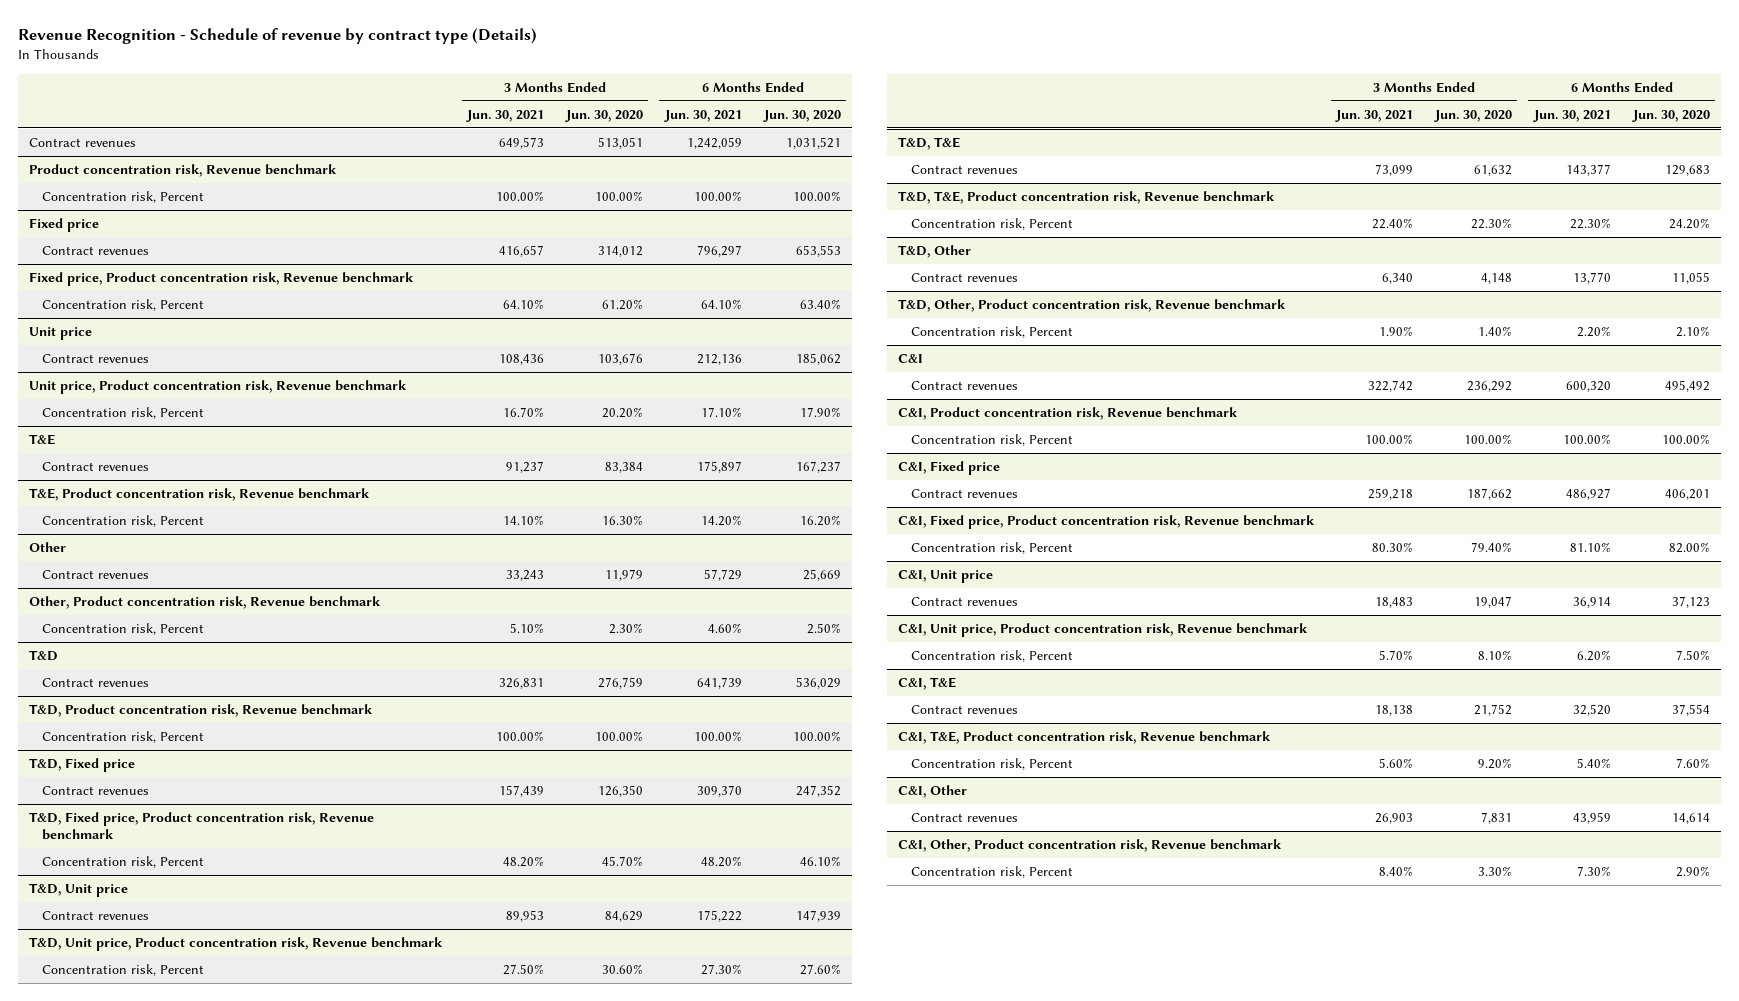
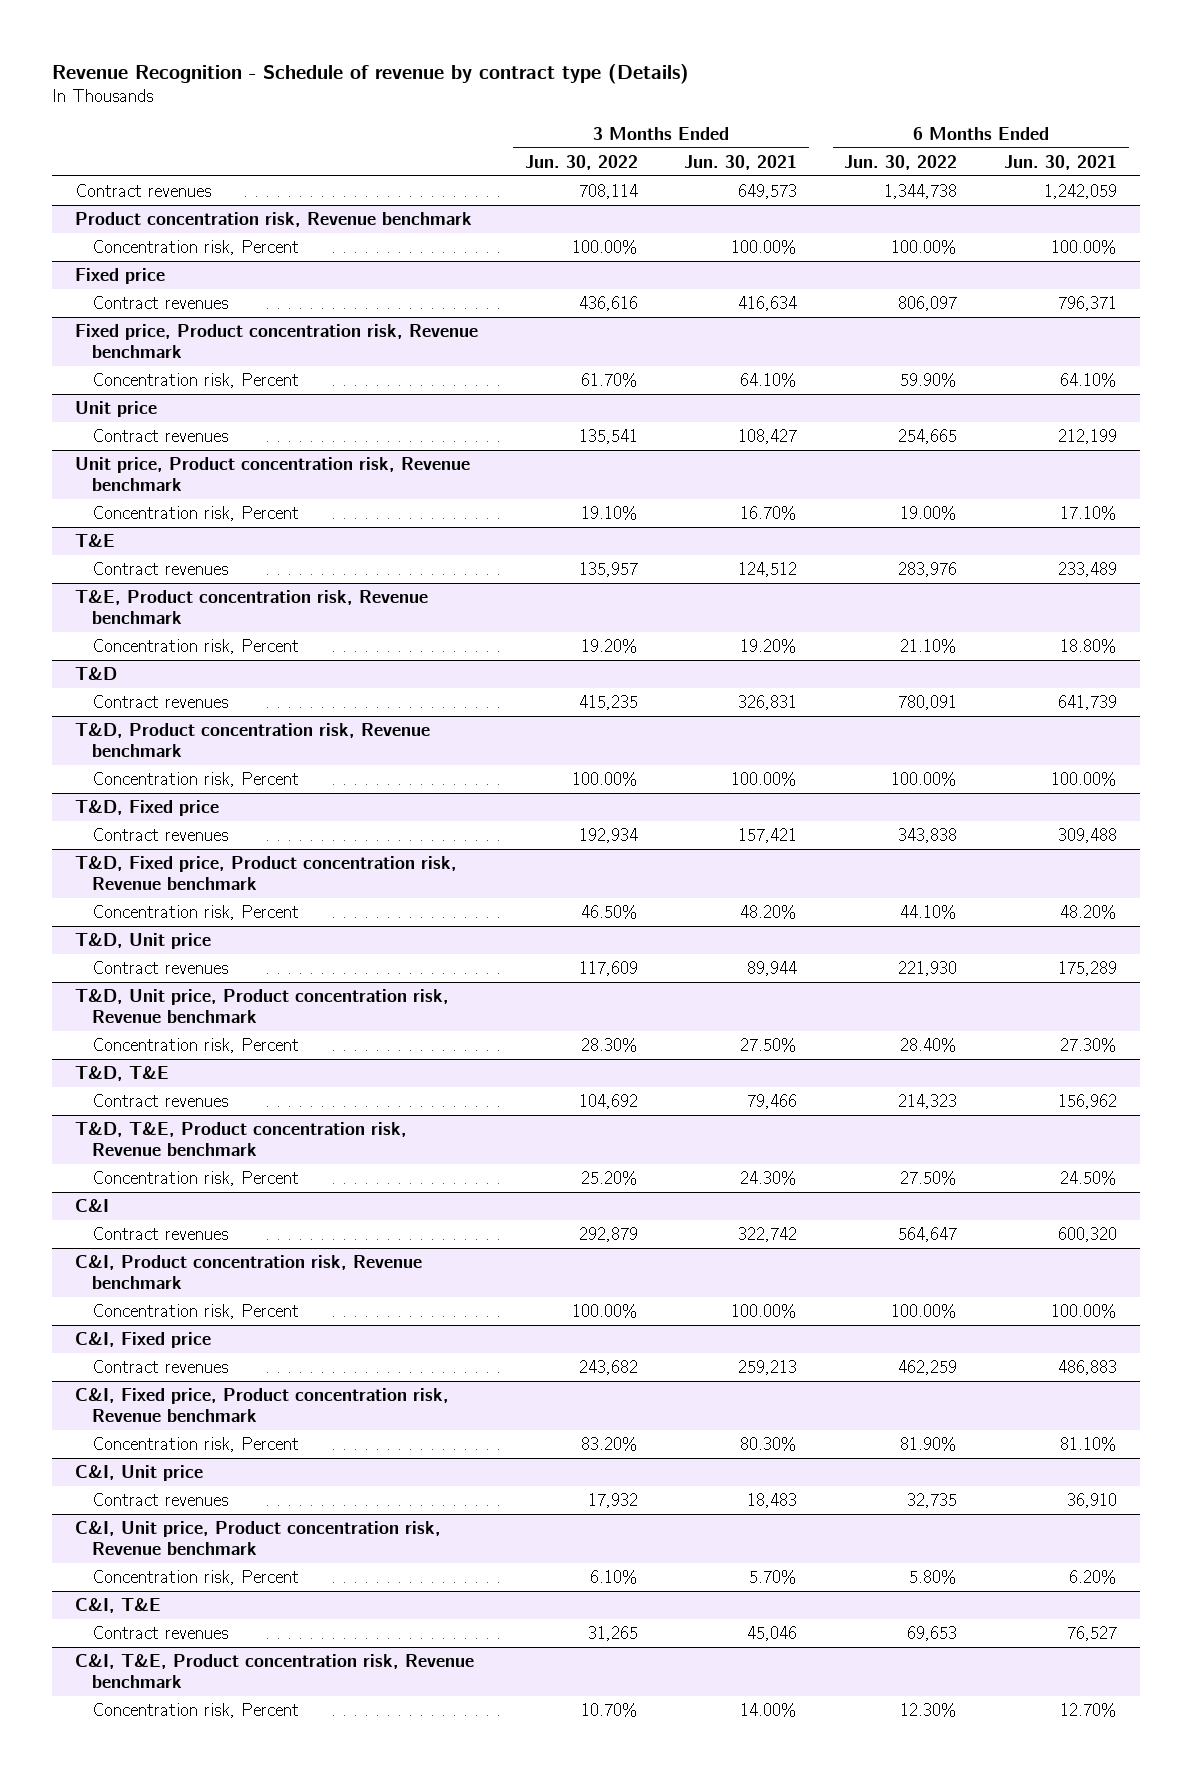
[564,109,643,122] Jun. 30, 2020 -> none
[762,109,841,122] Jun. 30, 2020 -> none
none -> [524,154,638,170] Jun. 30, 2022
none -> [844,154,958,170] Jun. 30, 2022
[499,245,545,258] 416,657 -> [738,296,798,312] 416,634
[696,245,742,258] 796,297 -> [1057,296,1117,312] 796,371
[499,354,545,366] 108,436 -> [738,429,798,445] 108,427
[696,354,742,366] 212,136 -> [1057,429,1117,445] 212,199
[506,461,545,474] 91,237 -> [738,562,798,578] 124,512
[696,461,742,474] 175,897 -> [1057,562,1117,578] 233,489
[29,542,67,553] Other -> none
[41,570,149,580] Contract revenues -> none
[29,596,382,610] Other, Product concentration risk, Revenue benchmark -> none
[41,623,204,636] Concentration risk, Percent -> none
[503,515,545,526] 14.10% -> [740,639,798,654] 19.20%
[700,515,742,527] 14.20% -> [1059,639,1117,654] 18.80%
[499,785,545,798] 157,439 -> [738,828,798,844] 157,421
[696,785,742,798] 309,370 -> [1057,828,1117,844] 309,488
[506,910,545,923] 89,953 -> [747,961,798,977] 89,944
[696,910,742,923] 175,222 -> [1057,961,1117,977] 175,289
[1375,164,1414,177] 73,099 -> [747,1094,798,1110] 79,466
[1565,164,1611,177] 143,377 -> [1057,1094,1117,1110] 156,962
[898,245,972,259] T&D, Other -> none
[910,273,1018,283] Contract revenues -> none
[898,299,1287,313] T&D, Other, Product concentration risk, Revenue benchmark -> none
[910,326,1073,339] Concentration risk, Percent -> none
[1372,218,1414,230] 22.40% -> [740,1171,798,1186] 24.30%
[1569,218,1611,230] 22.30% -> [1059,1171,1117,1186] 24.50%
[1368,488,1414,501] 259,218 -> [738,1360,798,1376] 259,213
[1565,488,1611,501] 486,927 -> [1057,1360,1117,1376] 486,883
[1572,597,1611,609] 36,914 -> [1066,1493,1117,1509] 36,910
[1375,705,1414,717] 18,138 -> [747,1626,798,1642] 45,046
[1572,704,1611,717] 32,520 -> [1066,1626,1117,1642] 76,527
[898,785,968,799] C&I, Other -> none
[910,813,1018,823] Contract revenues -> none
[898,839,1283,853] C&I, Other, Product concentration risk, Revenue benchmark -> none
[910,866,1073,879] Concentration risk, Percent -> none
[1379,758,1414,769] 5.60% -> [740,1703,798,1718] 14.00%
[1576,758,1611,769] 5.40% -> [1059,1703,1117,1718] 12.70%

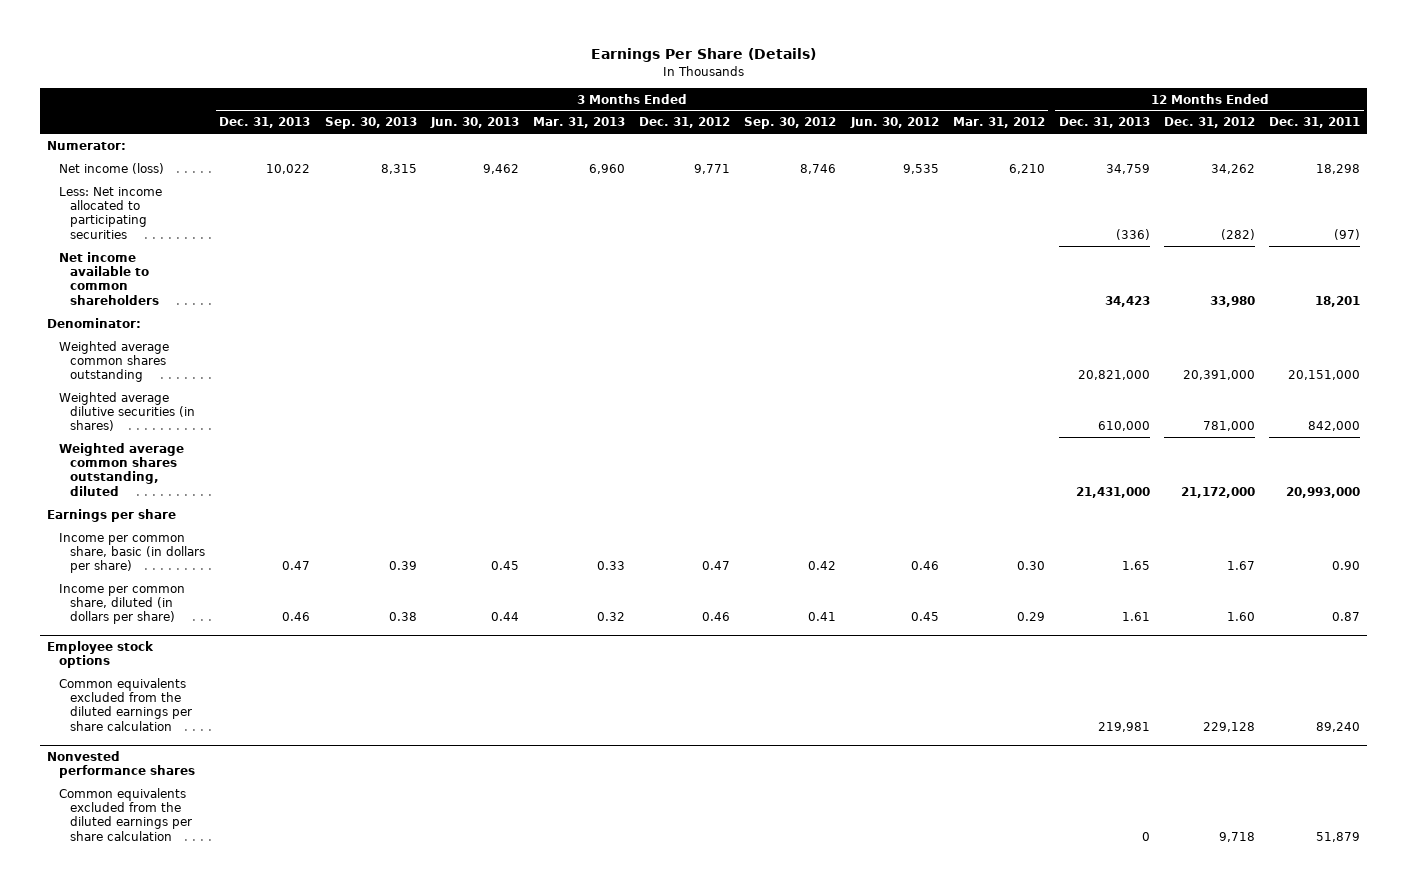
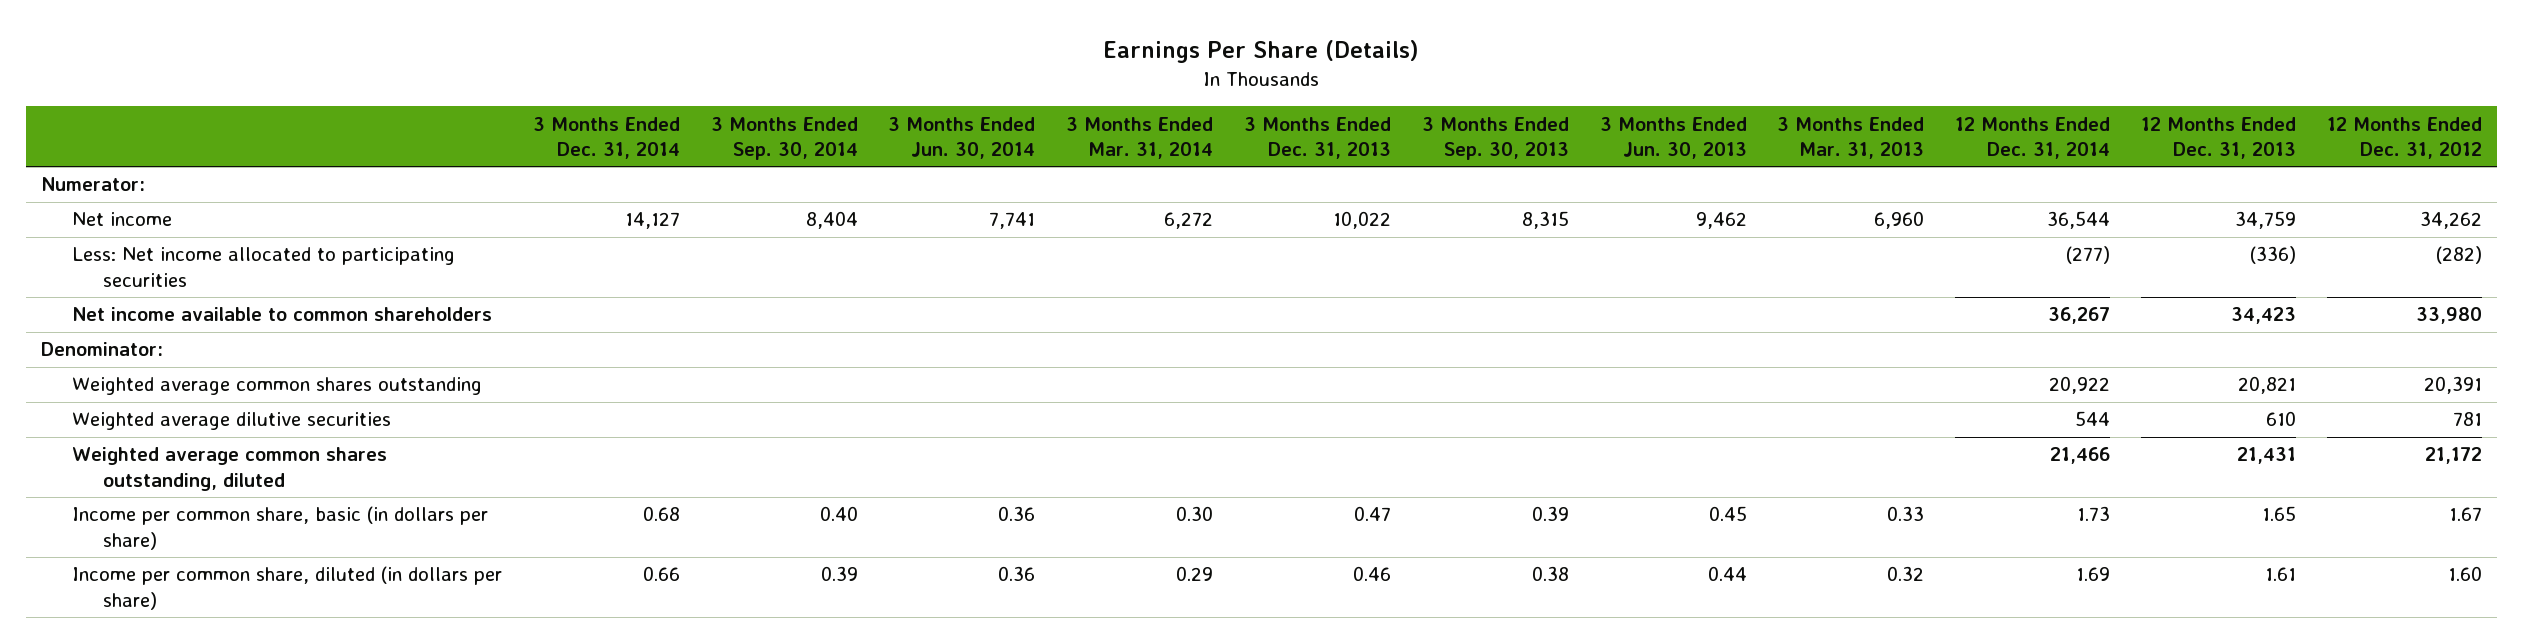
[639,117,731,129] Dec. 31, 2012 -> none
[744,117,837,130] Sep. 30, 2012 -> none
[849,117,939,129] Jun. 30, 2012 -> none
[952,117,1045,129] Mar. 31, 2012 -> none
[1269,117,1361,129] Dec. 31, 2011 -> none
none -> [532,116,680,159] 3 Months Ended Dec. 31, 2014
none -> [710,116,858,160] 3 Months Ended Sep. 30, 2014
none -> [888,116,1036,159] 3 Months Ended Jun. 30, 2014
none -> [1066,116,1214,159] 3 Months Ended Mar. 31, 2014
none -> [1955,116,2111,159] 12 Months Ended Dec. 31, 2014
[58,162,164,174] Net income (loss) -> [71,212,172,227] Net income
[47,508,177,522] Earnings per share -> none
[1077,370,1150,381] 20,821,000 -> [2238,376,2297,395] 20,821
[1183,370,1256,381] 20,391,000 -> [2423,376,2482,395] 20,391
[58,391,196,432] Weighted average dilutive securities (in shares) -> [71,412,391,431] Weighted average dilutive securities
[1097,421,1150,432] 610,000 -> [2266,411,2297,427] 610
[1203,421,1256,432] 781,000 -> [2452,412,2482,427] 781
[1075,486,1150,498] 21,431,000 -> [2237,447,2297,465] 21,431
[1181,486,1256,498] 21,172,000 -> [2424,447,2482,465] 21,172
[47,640,155,669] Employee stock options -> none
[58,677,193,731] Common equivalents excluded from the diluted earnings per share calculation -> none
[47,750,195,779] Nonvested performance shares -> none
[58,787,193,841] Common equivalents excluded from the diluted earnings per share calculation -> none

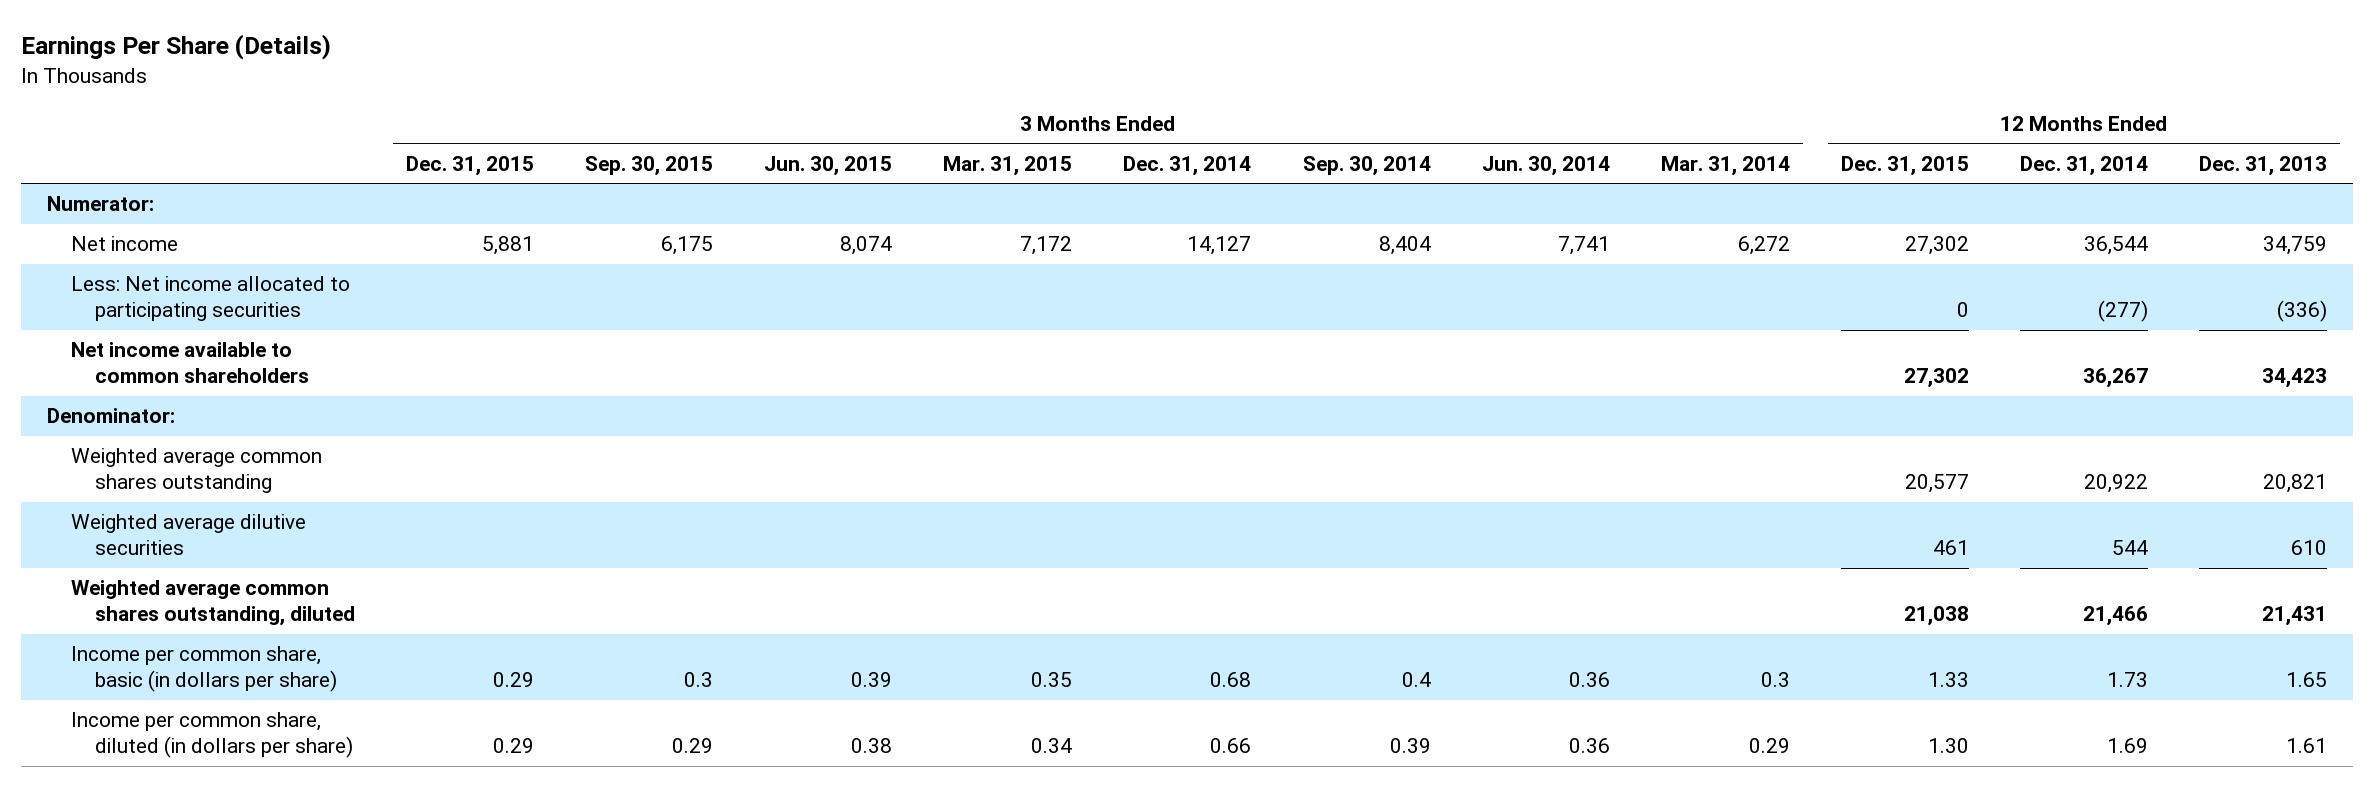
[1244,116,1392,159] 3 Months Ended Dec. 31, 2013 -> none
[1421,116,1569,160] 3 Months Ended Sep. 30, 2013 -> none
[1599,116,1747,159] 3 Months Ended Jun. 30, 2013 -> none
[1777,116,1925,159] 3 Months Ended Mar. 31, 2013 -> none
[2326,116,2482,159] 12 Months Ended Dec. 31, 2012 -> none
none -> [405,155,534,176] Dec. 31, 2015
none -> [585,155,714,176] Sep. 30, 2015
none -> [764,155,893,176] Jun. 30, 2015
none -> [943,155,1073,176] Mar. 31, 2015
none -> [1840,155,1969,176] Dec. 31, 2015
[819,506,858,522] 0.40 -> [1401,672,1431,688] 0.4
[1176,506,1214,522] 0.30 -> [1760,672,1790,688] 0.3

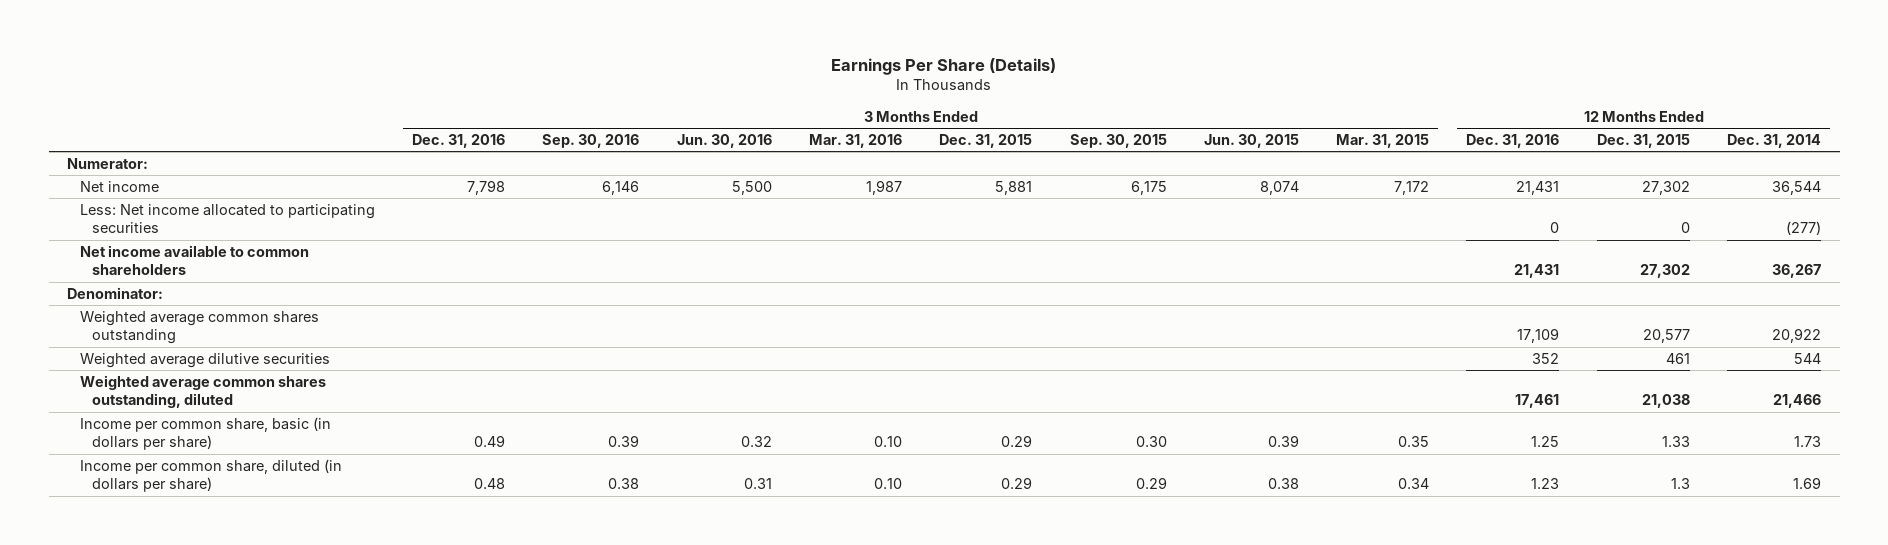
[1123,155,1252,176] Dec. 31, 2014 -> none
[1302,155,1431,176] Sep. 30, 2014 -> none
[1481,155,1610,176] Jun. 30, 2014 -> none
[1660,155,1790,176] Mar. 31, 2014 -> none
[2199,155,2328,176] Dec. 31, 2013 -> none
none -> [412,134,506,149] Dec. 31, 2016
none -> [542,134,640,149] Sep. 30, 2016
none -> [676,134,772,149] Jun. 30, 2016
none -> [808,134,902,149] Mar. 31, 2016
none -> [1466,134,1560,149] Dec. 31, 2016
[684,672,714,688] 0.3 -> [1135,436,1167,448] 0.30
[1927,738,1969,754] 1.30 -> [1670,478,1690,490] 1.3

